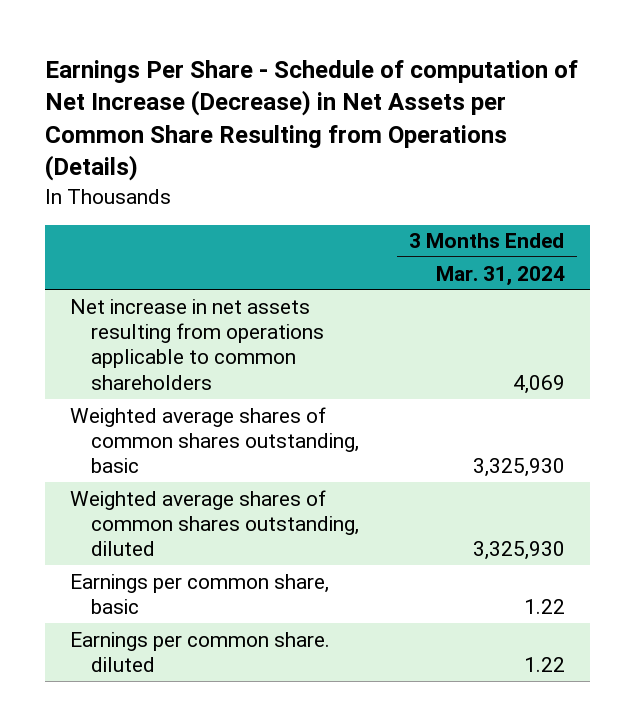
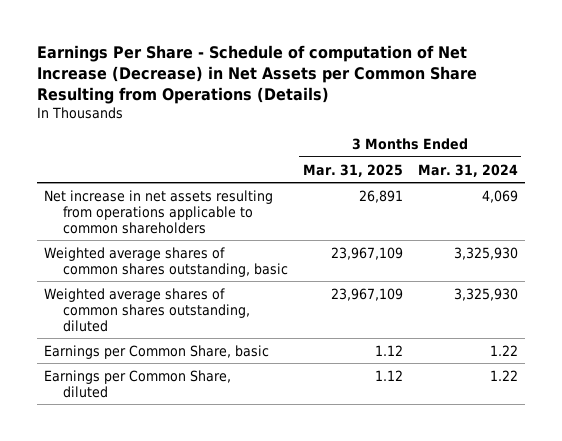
none -> [302,163,403,177] Mar. 31, 2025
[70,573,330,614] Earnings per common share, basic -> [44,344,270,359] Earnings per Common Share, basic
[70,631,331,672] Earnings per common share. diluted -> [44,369,232,398] Earnings per Common Share, diluted

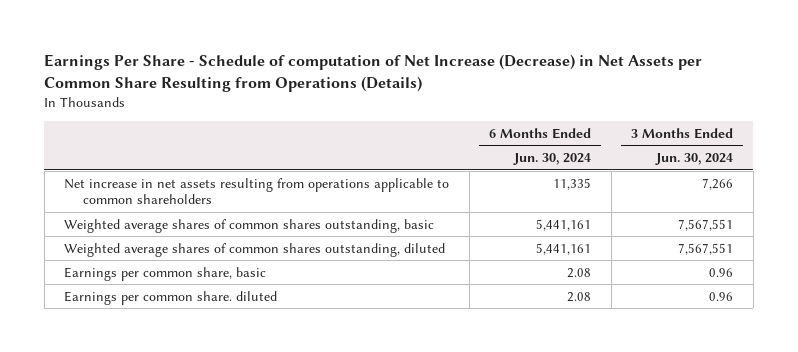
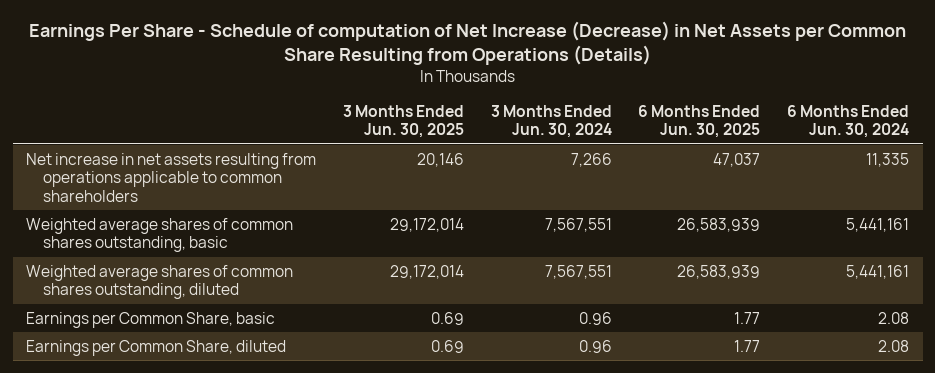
none -> [342,104,464,139] 3 Months Ended Jun. 30, 2025
none -> [638,104,761,139] 6 Months Ended Jun. 30, 2025
[64,266,267,281] Earnings per common share, basic -> [25,311,275,328] Earnings per Common Share, basic
[64,290,278,305] Earnings per common share. diluted -> [25,339,286,356] Earnings per Common Share, diluted

